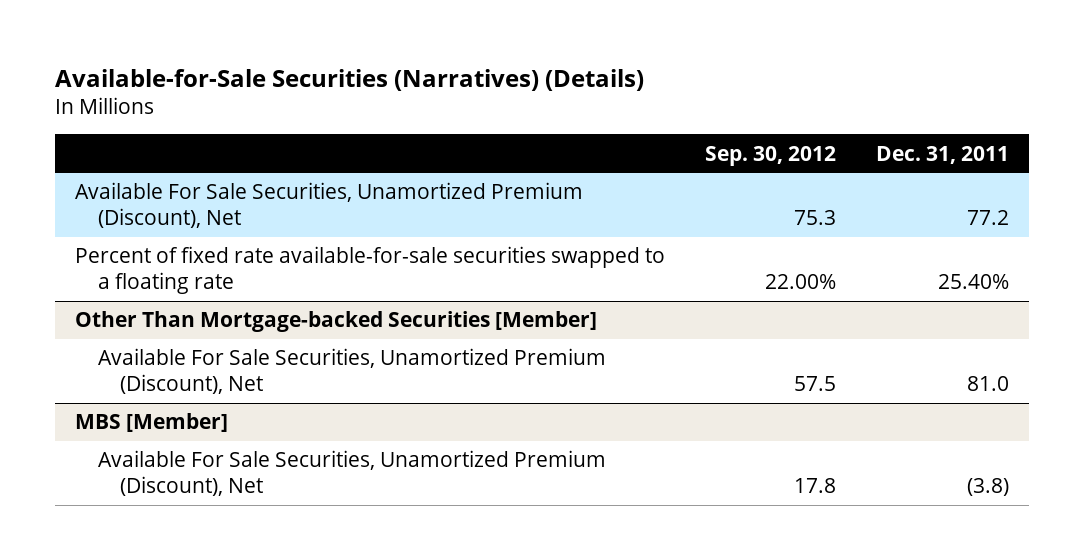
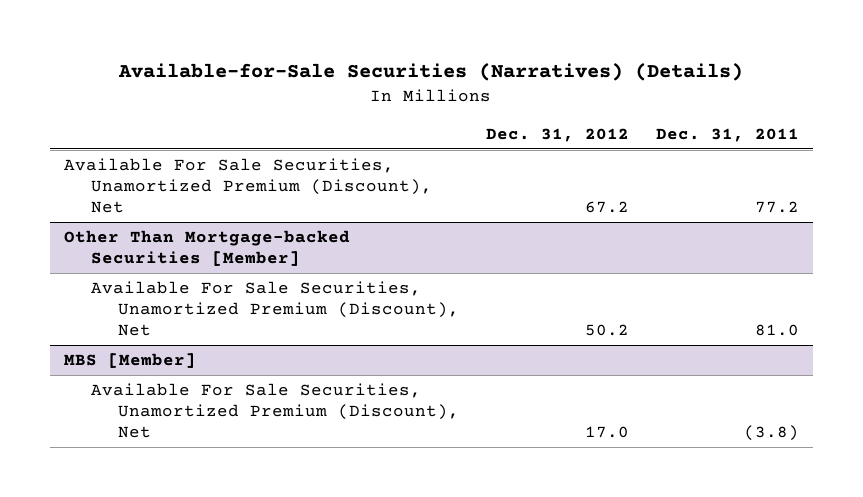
[705,145,837,166] Sep. 30, 2012 -> none
none -> [485,127,629,142] Dec. 31, 2012
[75,246,666,294] Percent of fixed rate available-for-sale securities swapped to a floating rate -> none

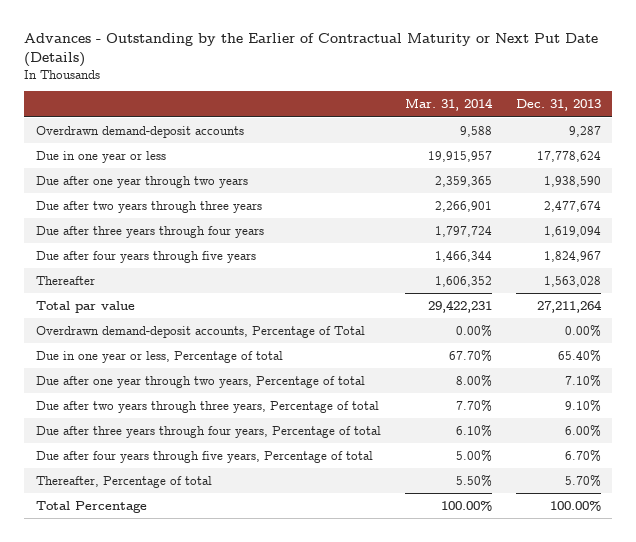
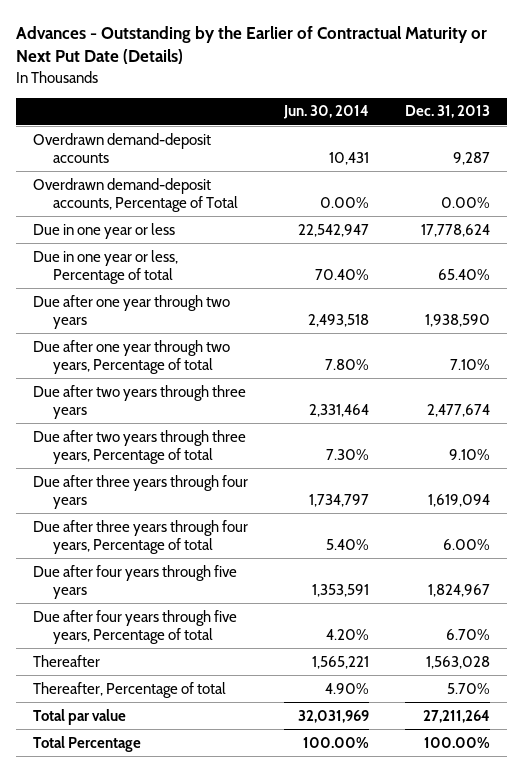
[404,98,493,112] Mar. 31, 2014 -> none
none -> [282,105,369,120] Jun. 30, 2014
[35,150,166,163] Due in one year or less -> [33,222,176,239] Due in one year or less
[35,175,248,188] Due after one year through two years -> [33,294,231,329] Due after one year through two years
[35,200,262,213] Due after two years through three years -> [33,384,247,419] Due after two years through three years
[35,225,264,238] Due after three years through four years -> [33,474,249,509] Due after three years through four years
[35,250,256,263] Due after four years through five years -> [33,564,238,599] Due after four years through five years
[35,275,95,285] Thereafter -> [33,654,101,667] Thereafter
[35,300,135,313] Total par value -> [33,708,127,725] Total par value

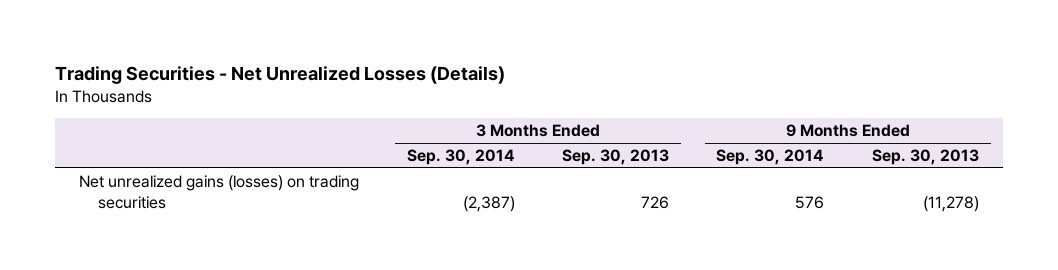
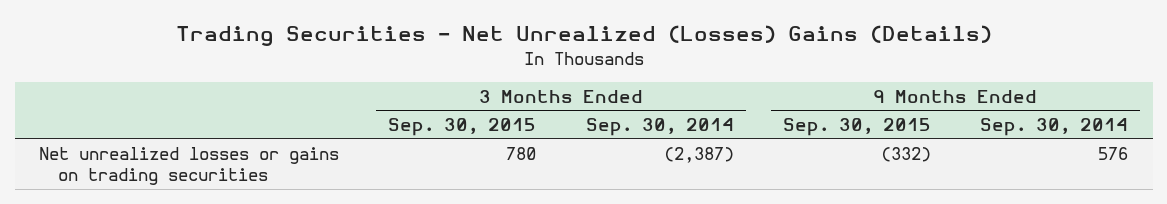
[55,66,506,85] Trading Securities - Net Unrealized Losses (Details) -> [175,25,992,47] Trading Securities - Net Unrealized (Losses) Gains (Details)
[562,149,670,166] Sep. 30, 2013 -> none
[871,149,979,166] Sep. 30, 2013 -> none
none -> [388,117,537,136] Sep. 30, 2015
none -> [782,117,931,136] Sep. 30, 2015
[79,175,360,209] Net unrealized gains (losses) on trading securities -> [39,146,340,186] Net unrealized losses or gains on trading securities

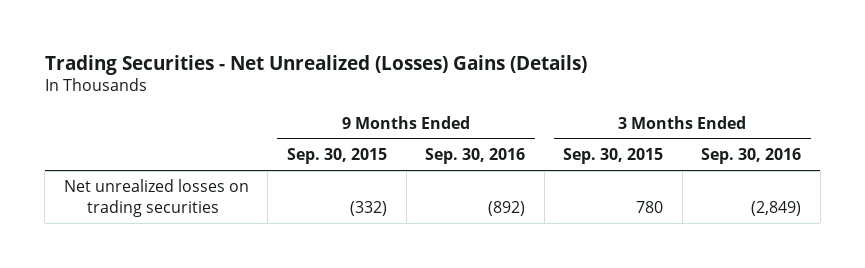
[585,117,734,136] Sep. 30, 2014 -> none
[980,117,1129,136] Sep. 30, 2014 -> none
none -> [425,148,526,165] Sep. 30, 2016
none -> [701,148,802,165] Sep. 30, 2016
[39,146,340,186] Net unrealized losses or gains on trading securities -> [63,179,249,218] Net unrealized losses on trading securities

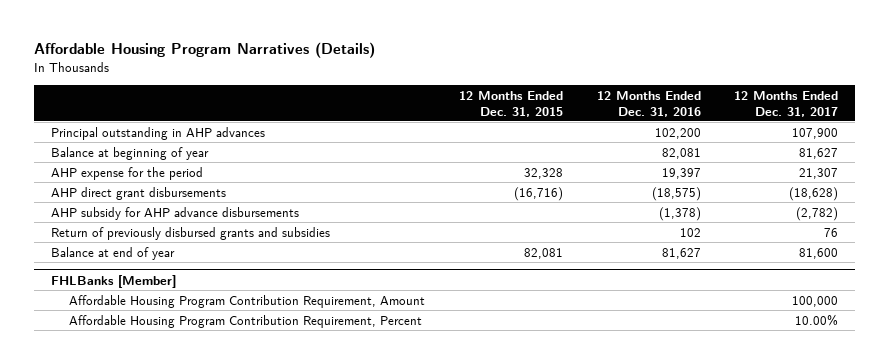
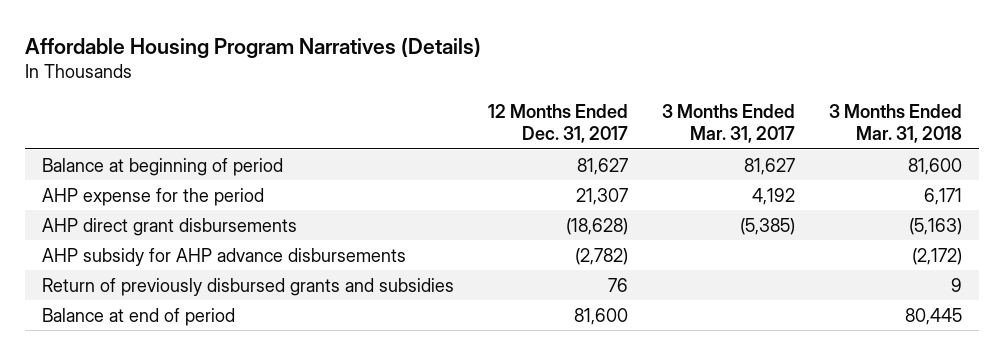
[458,90,563,117] 12 Months Ended Dec. 31, 2015 -> none
[596,90,701,117] 12 Months Ended Dec. 31, 2016 -> none
none -> [662,104,796,144] 3 Months Ended Mar. 31, 2017
none -> [829,104,963,144] 3 Months Ended Mar. 31, 2018
[50,126,265,140] Principal outstanding in AHP advances -> none
[50,146,209,160] Balance at beginning of year -> [42,157,284,176] Balance at beginning of period
[50,274,176,288] FHLBanks [Member] -> none
[69,294,426,308] Affordable Housing Program Contribution Requirement, Amount -> none
[69,314,423,328] Affordable Housing Program Contribution Requirement, Percent -> none
[50,246,175,260] Balance at end of year -> [42,307,236,326] Balance at end of period

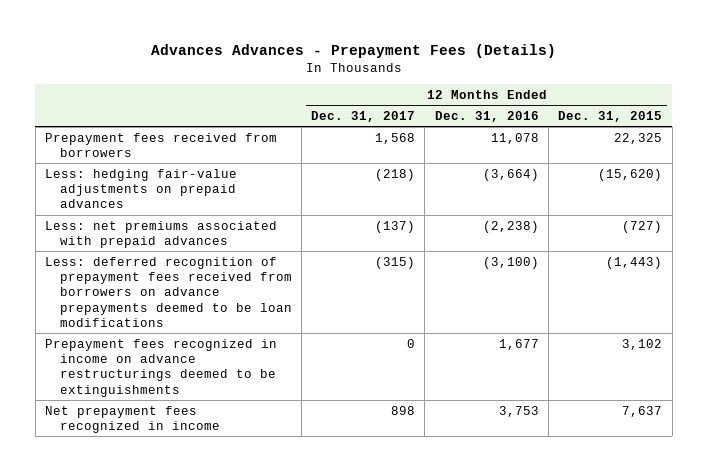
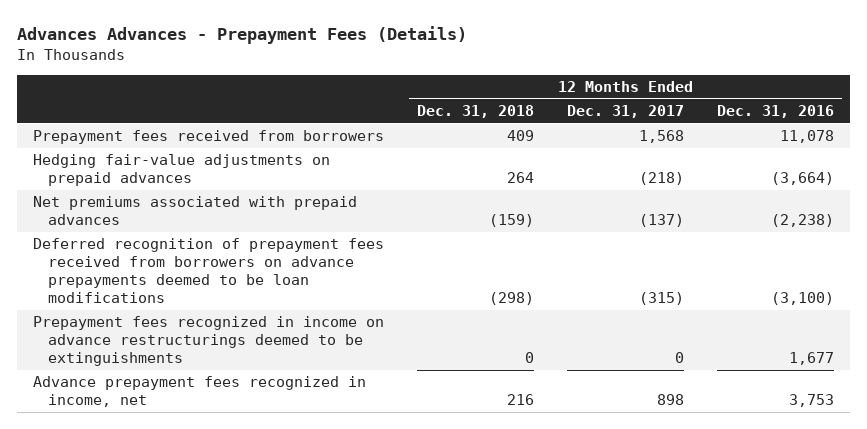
[558,111,663,123] Dec. 31, 2015 -> none
none -> [417,105,535,119] Dec. 31, 2018
[45,168,238,209] Less: hedging fair-value adjustments on prepaid advances -> [33,154,331,187] Hedging fair-value adjustments on prepaid advances
[45,220,278,248] Less: net premiums associated with prepaid advances -> [33,196,358,226] Net premiums associated with prepaid advances
[45,256,292,327] Less: deferred recognition of prepayment fees received from borrowers on advance prepayments deemed to be loan modifications -> [33,238,385,303] Deferred recognition of prepayment fees received from borrowers on advance prepayments deemed to be loan modifications
[45,405,220,433] Net prepayment fees recognized in income -> [33,376,367,408] Advance prepayment fees recognized in income, net

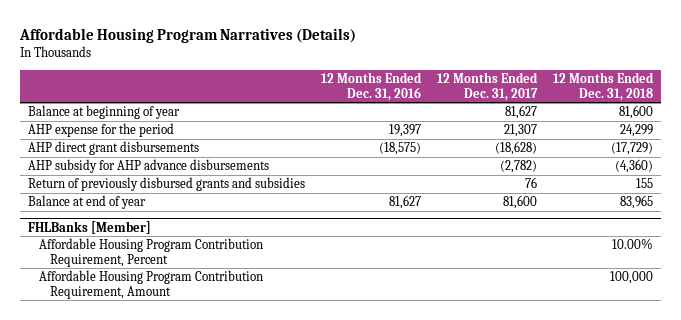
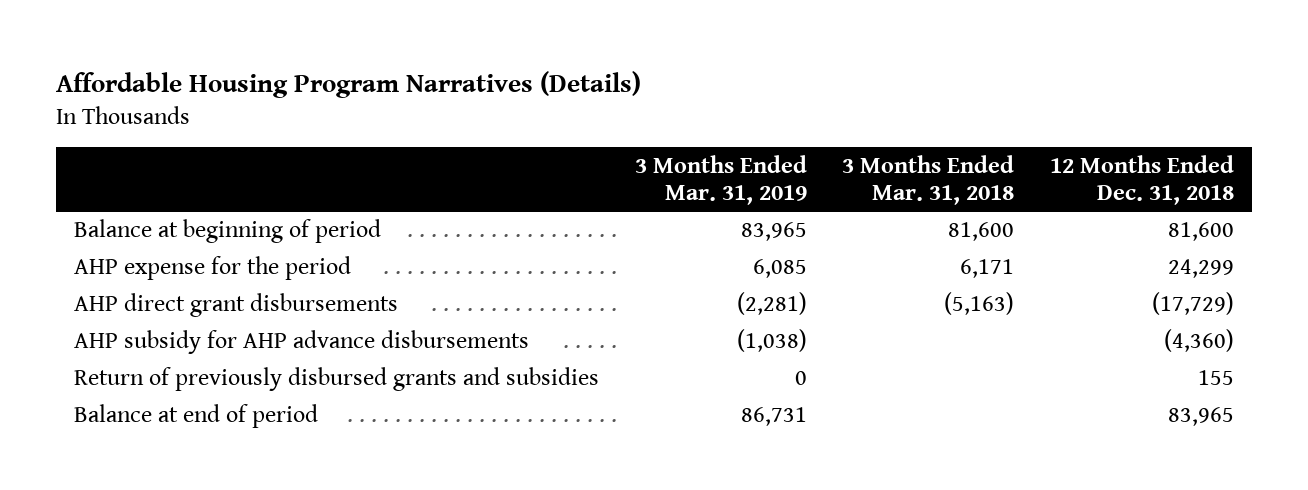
[321,72,423,101] 12 Months Ended Dec. 31, 2016 -> none
[437,72,539,101] 12 Months Ended Dec. 31, 2017 -> none
none -> [634,154,807,206] 3 Months Ended Mar. 31, 2019
none -> [842,154,1015,206] 3 Months Ended Mar. 31, 2018
[28,105,181,120] Balance at beginning of year -> [73,219,381,244] Balance at beginning of period
[28,220,152,234] FHLBanks [Member] -> none
[39,238,264,267] Affordable Housing Program Contribution Requirement, Percent -> none
[39,270,264,299] Affordable Housing Program Contribution Requirement, Amount -> none
[28,195,147,210] Balance at end of year -> [73,404,318,429] Balance at end of period

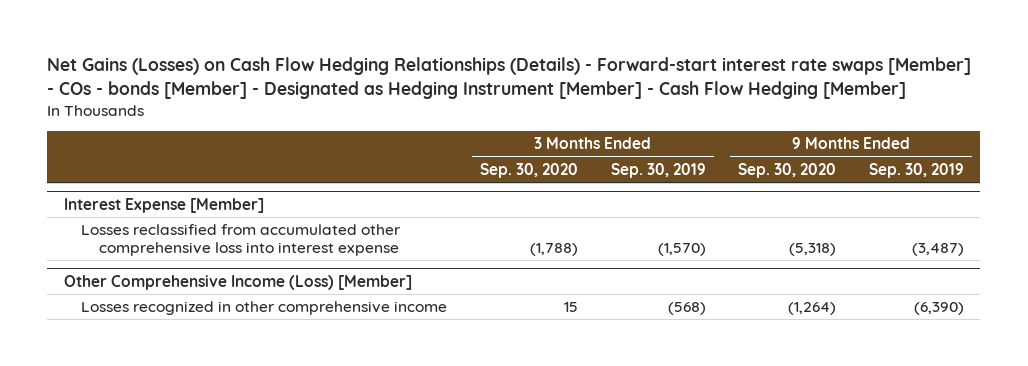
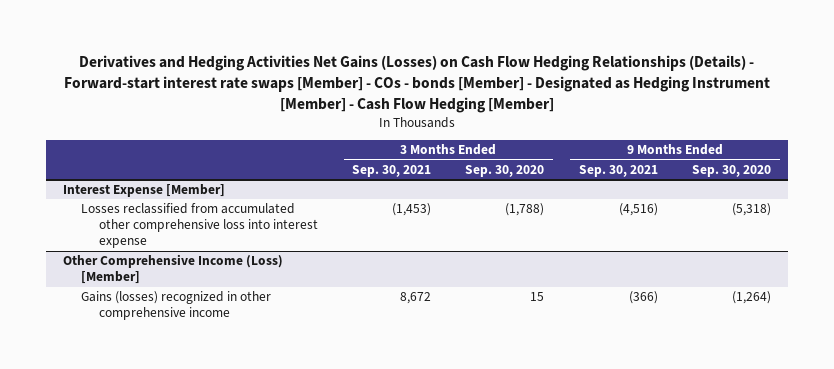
[47,57,972,100] Net Gains (Losses) on Cash Flow Hedging Relationships (Details) - Forward-start interest rate swaps [Member] - COs - bonds [Member] - Designated as Hedging Instrument [Member] - Cash Flow Hedging [Member] -> [64,54,771,113] Derivatives and Hedging Activities Net Gains (Losses) on Cash Flow Hedging Relationships (Details) - Forward-start interest rate swaps [Member] - COs - bonds [Member] - Designated as Hedging Instrument [Member] - Cash Flow Hedging [Member]
[610,162,706,178] Sep. 30, 2019 -> none
[868,162,964,178] Sep. 30, 2019 -> none
none -> [352,164,432,177] Sep. 30, 2021
none -> [578,164,658,177] Sep. 30, 2021
[81,301,448,316] Losses recognized in other comprehensive income -> [80,291,271,321] Gains (losses) recognized in other comprehensive income

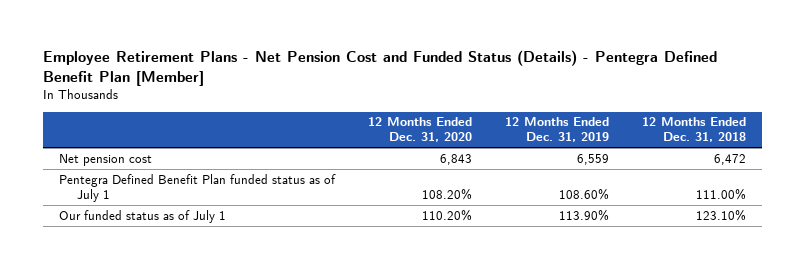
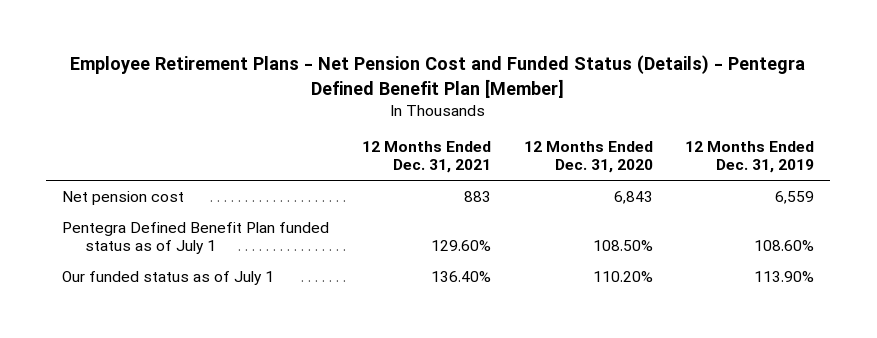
[641,117,746,143] 12 Months Ended Dec. 31, 2018 -> none
none -> [362,141,492,174] 12 Months Ended Dec. 31, 2021
[422,187,473,200] 108.20% -> [592,239,653,251] 108.50%

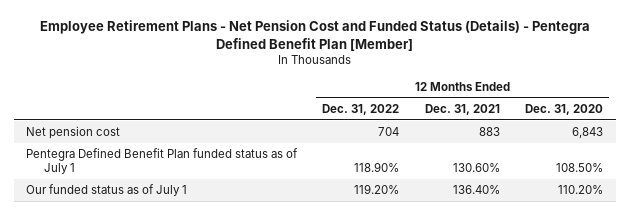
[685,141,815,174] 12 Months Ended Dec. 31, 2019 -> none
none -> [322,103,400,115] Dec. 31, 2022
[431,239,492,251] 129.60% -> [452,163,500,173] 130.60%

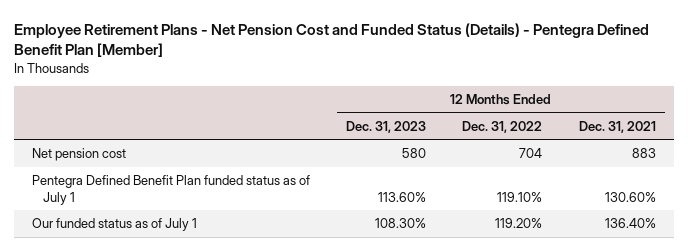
[524,103,603,115] Dec. 31, 2020 -> none
none -> [346,120,427,133] Dec. 31, 2023
[354,162,400,173] 118.90% -> [497,191,543,202] 119.10%

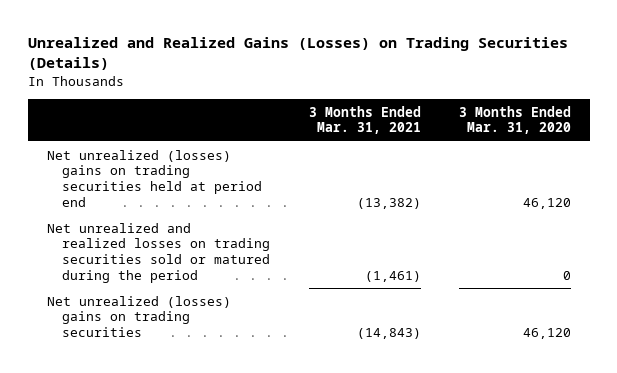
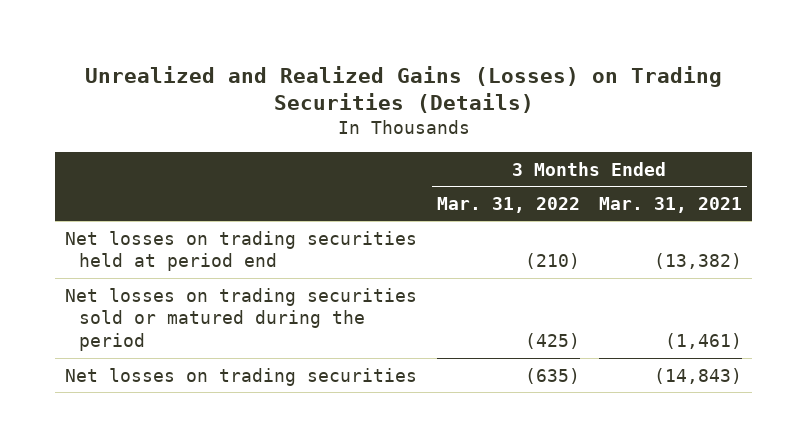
[458,105,571,135] 3 Months Ended Mar. 31, 2020 -> none
none -> [436,196,580,213] Mar. 31, 2022
[46,295,231,338] Net unrealized (losses) gains on trading securities -> none
[46,149,263,207] Net unrealized (losses) gains on trading securities held at period end -> [65,230,418,272] Net losses on trading securities held at period end
none -> [65,287,418,352] Net losses on trading securities sold or matured during the period
[46,222,271,283] Net unrealized and realized losses on trading securities sold or matured during the period -> [65,367,418,386] Net losses on trading securities
[364,270,421,282] (1,461) -> [654,367,743,384] (14,843)

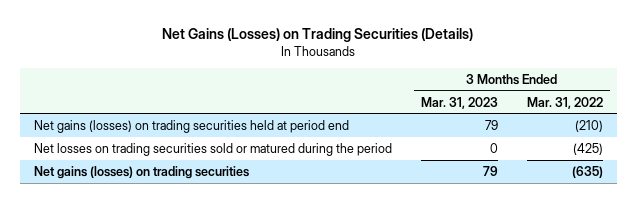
[84,65,722,114] Unrealized and Realized Gains (Losses) on Trading Securities (Details) -> [162,28,474,43] Net Gains (Losses) on Trading Securities (Details)
[599,196,743,213] Mar. 31, 2021 -> none
none -> [420,96,498,109] Mar. 31, 2023
[65,230,418,272] Net losses on trading securities held at period end -> [34,119,350,133] Net gains (losses) on trading securities held at period end
[65,367,418,386] Net losses on trading securities -> [34,165,250,179] Net gains (losses) on trading securities

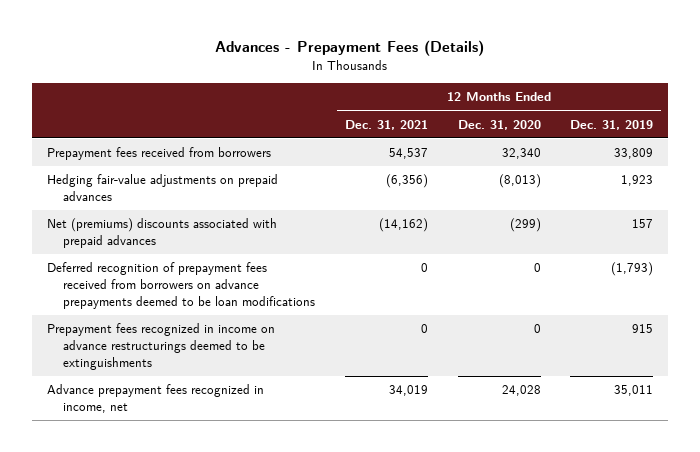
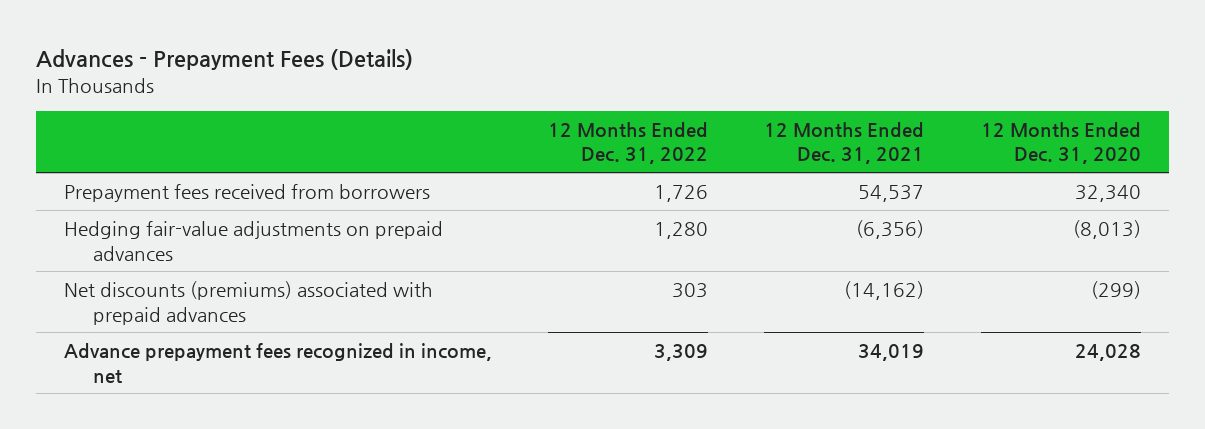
[570,119,654,130] Dec. 31, 2019 -> none
none -> [548,122,709,165] 12 Months Ended Dec. 31, 2022
[46,262,315,310] Deferred recognition of prepayment fees received from borrowers on advance prepayments deemed to be loan modifications -> none
[46,323,275,371] Prepayment fees recognized in income on advance restructurings deemed to be extinguishments -> none
[46,218,277,249] Net (premiums) discounts associated with prepaid advances -> [63,281,433,325] Net discounts (premiums) associated with prepaid advances

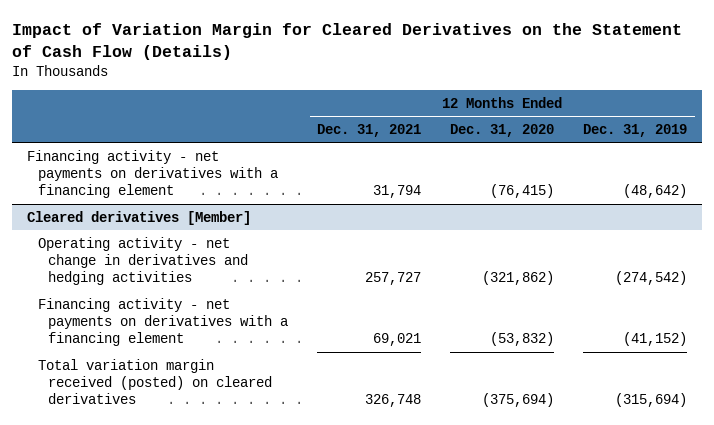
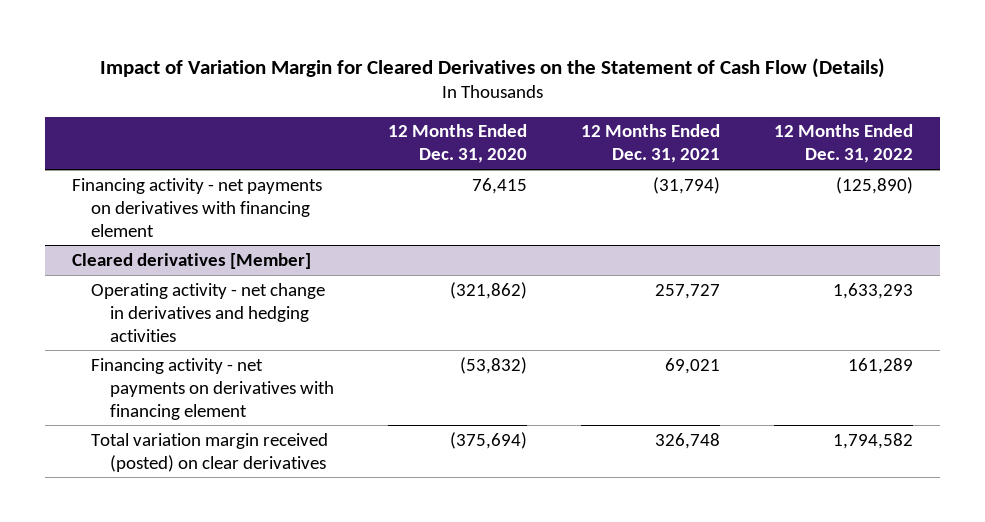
[583,123,688,137] Dec. 31, 2019 -> none
none -> [774,124,914,164] 12 Months Ended Dec. 31, 2022
[27,149,278,199] Financing activity - net payments on derivatives with a financing element -> [72,177,323,237] Financing activity - net payments on derivatives with financing element
[373,185,422,199] 31,794 -> [653,176,721,194] (31,794)
[490,184,555,199] (76,415) -> [472,177,528,194] 76,415
[37,297,289,347] Financing activity - net payments on derivatives with a financing element -> [91,357,335,420] Financing activity - net payments on derivatives with financing element
[37,358,273,405] Total variation margin received (posted) on cleared derivatives -> [91,432,329,472] Total variation margin received (posted) on clear derivatives

